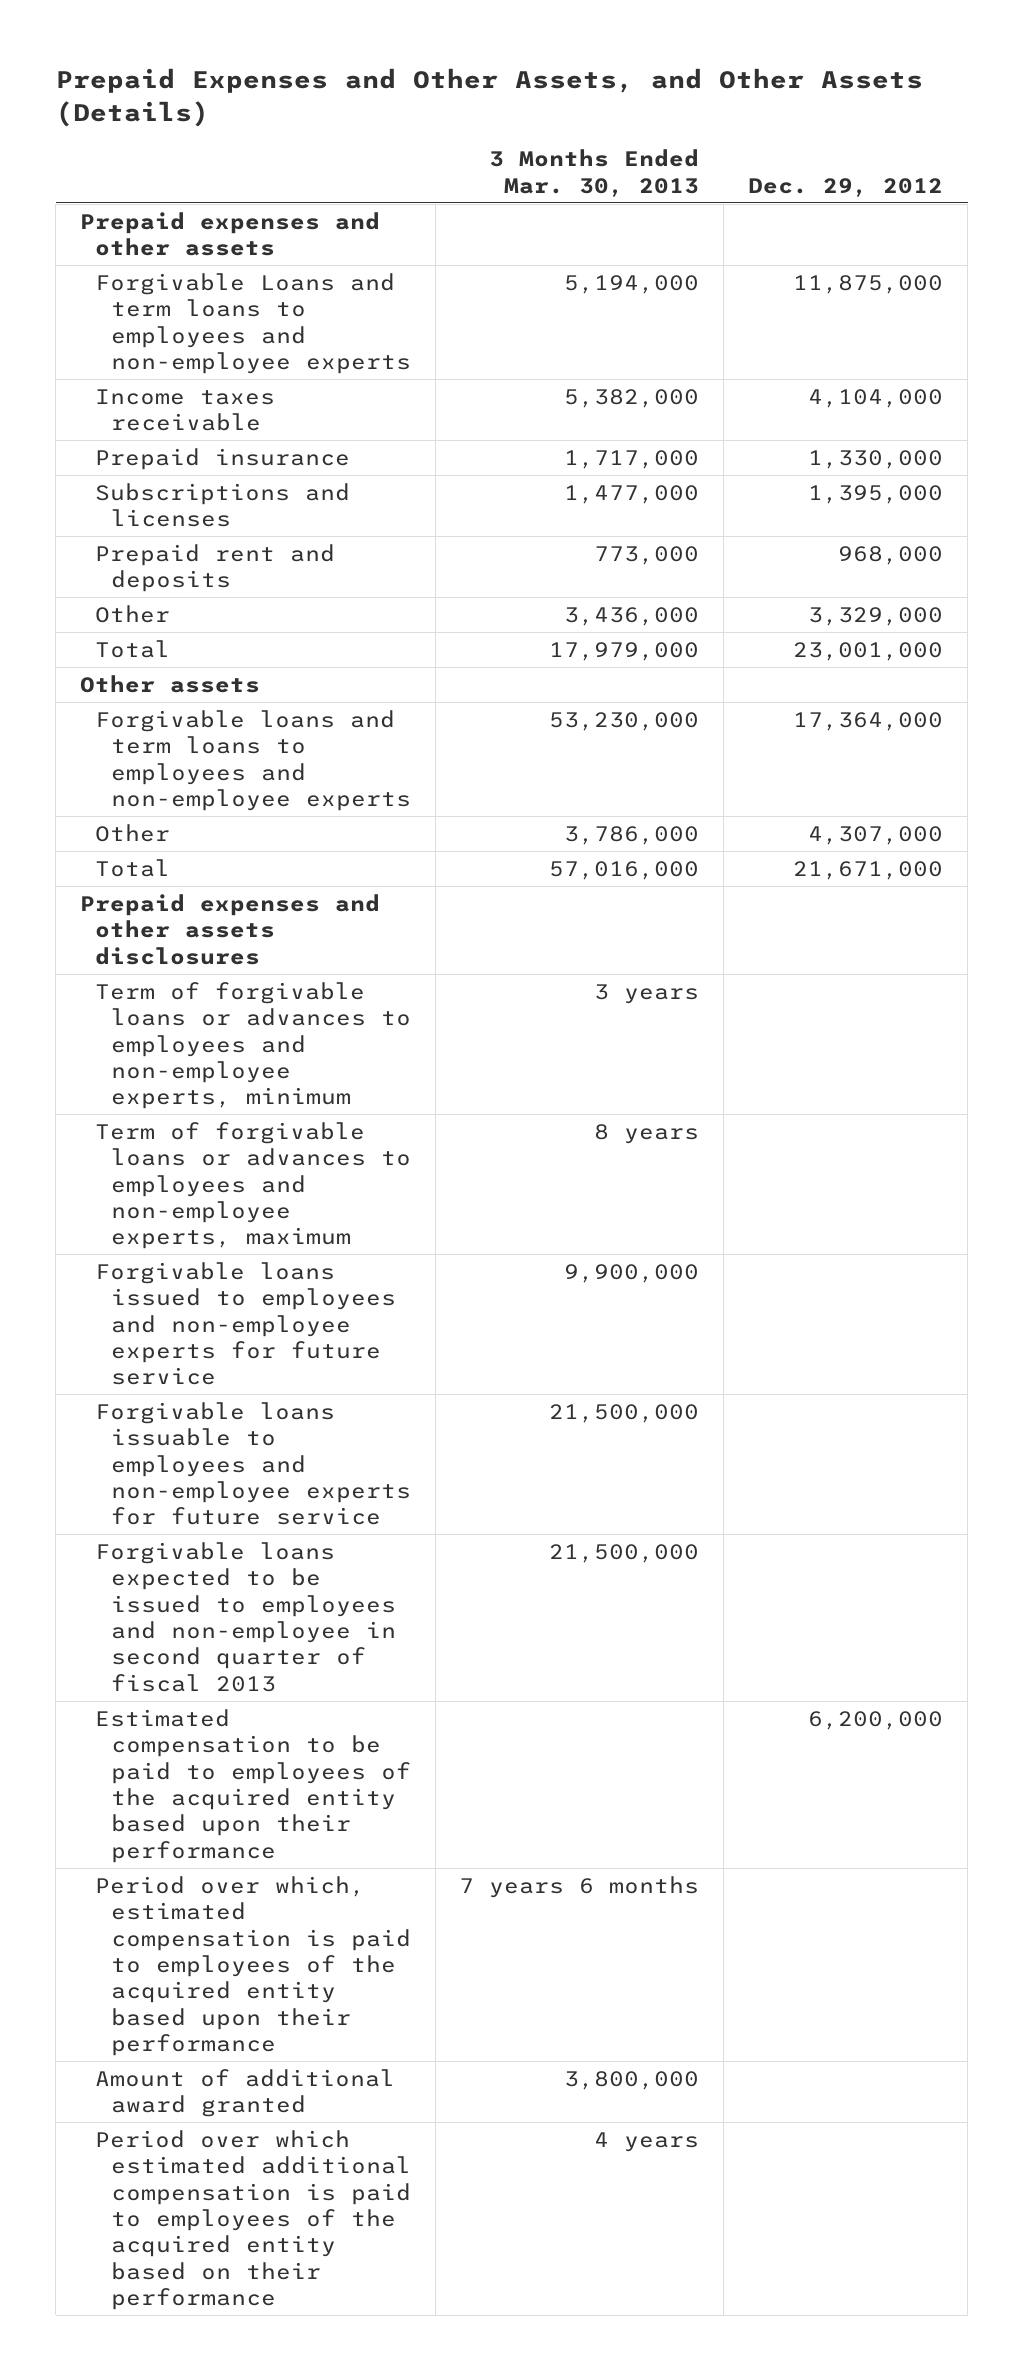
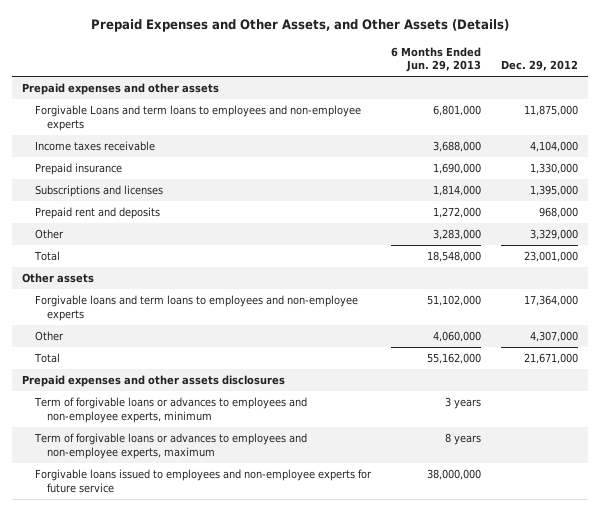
[489,149,700,197] 3 Months Ended Mar. 30, 2013 -> none
none -> [390,46,481,73] 6 Months Ended Jun. 29, 2013
[95,1401,411,1526] Forgivable loans issuable to employees and non-employee experts for future service -> none
[95,1541,396,1692] Forgivable loans expected to be issued to employees and non-employee in second quarter of fiscal 2013 -> none
[95,1708,411,1863] Estimated compensation to be paid to employees of the acquired entity based upon their performance -> none
[95,1875,411,2056] Period over which, estimated compensation is paid to employees of the acquired entity based upon their performance -> none
[95,2068,396,2118] Amount of additional award granted -> none
[95,2129,411,2310] Period over which estimated additional compensation is paid to employees of the acquired entity based on their performance -> none

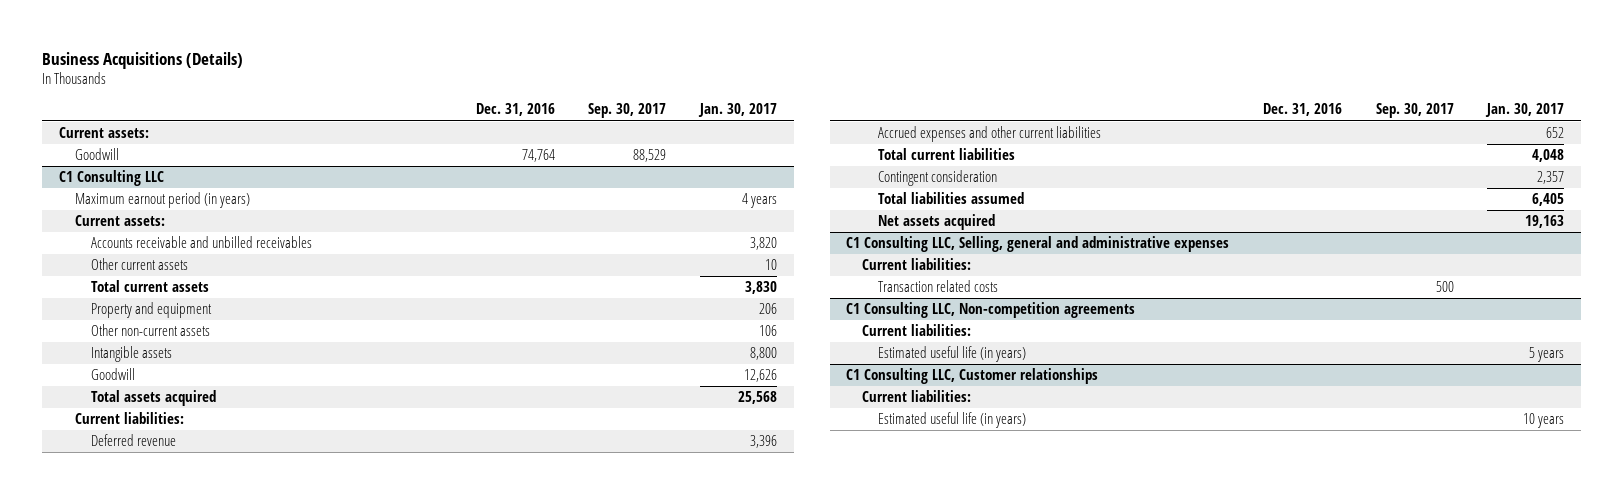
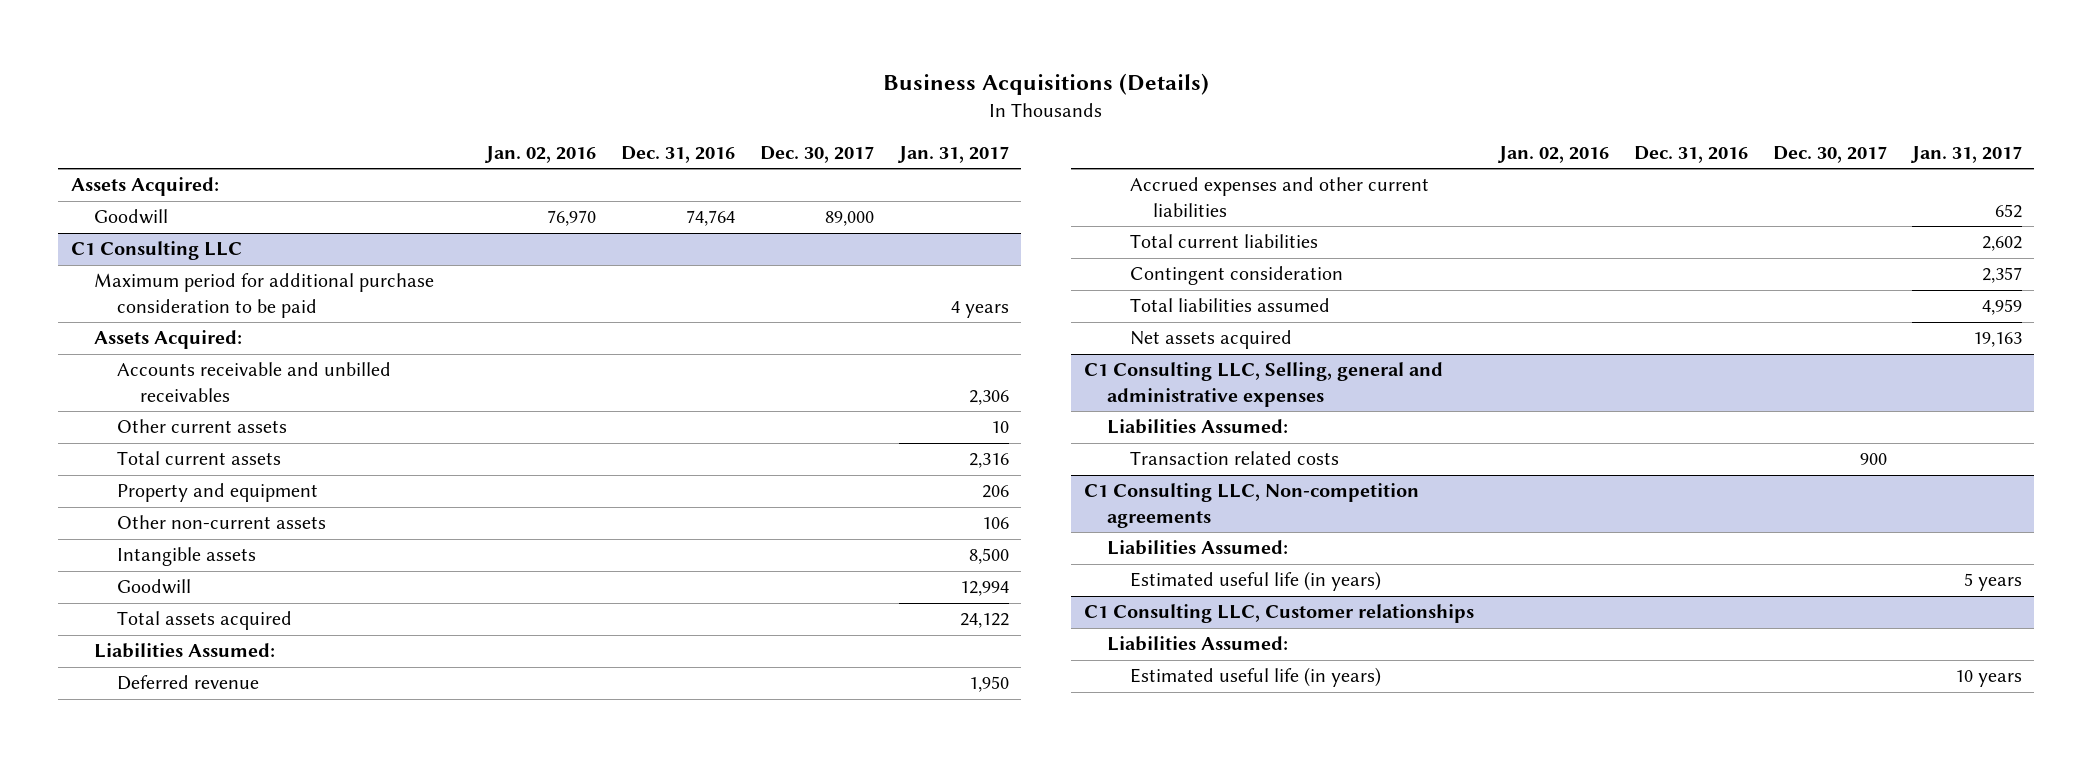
[588,103,667,119] Sep. 30, 2017 -> none
[698,103,778,118] Jan. 30, 2017 -> none
none -> [483,146,596,164] Jan. 02, 2016
none -> [759,146,874,164] Dec. 30, 2017
none -> [896,146,1009,164] Jan. 31, 2017
[59,127,150,139] Current assets: -> none
none -> [70,177,219,197] Assets Acquired:
[75,215,166,227] Current assets: -> none
[75,192,251,209] Maximum earnout period (in years) -> [93,273,434,319] Maximum period for additional purchase consideration to be paid
none -> [93,330,242,350] Assets Acquired:
[75,412,185,425] Current liabilities: -> none
none -> [93,643,275,659] Liabilities Assumed:
[862,258,972,271] Current liabilities: -> none
none -> [1106,419,1288,435] Liabilities Assumed:
[862,324,972,337] Current liabilities: -> none
none -> [1106,540,1288,556] Liabilities Assumed:
[862,390,972,403] Current liabilities: -> none
none -> [1106,636,1288,652] Liabilities Assumed:

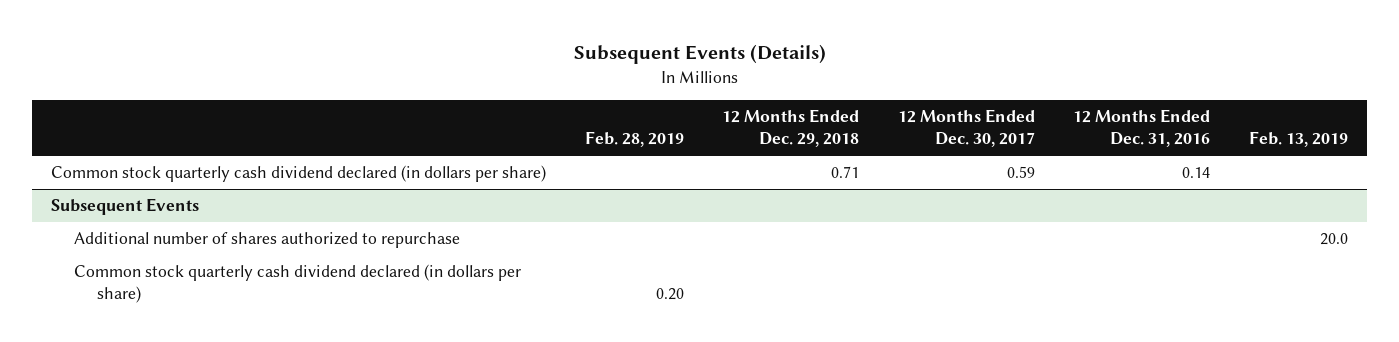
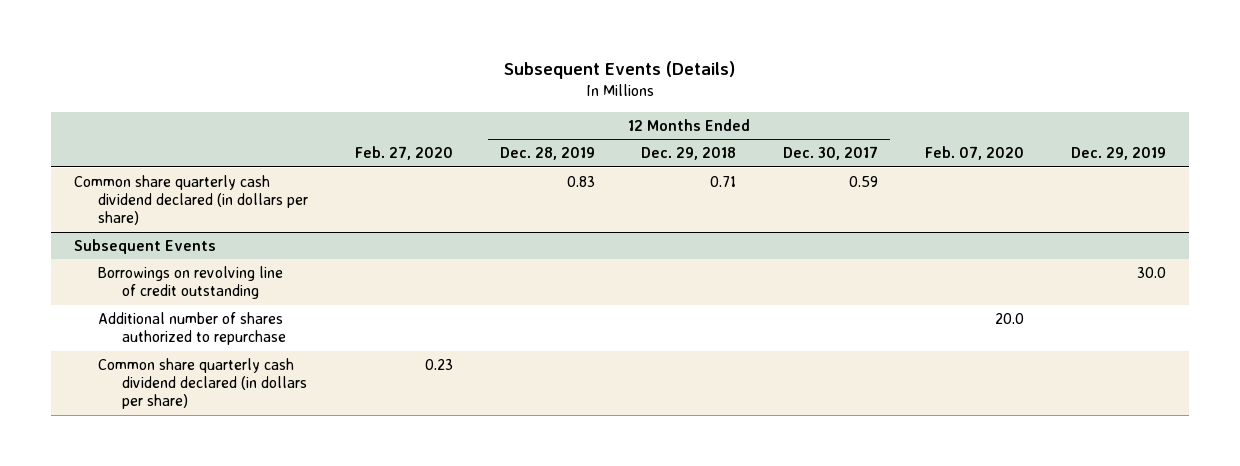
[584,131,684,148] Feb. 28, 2019 -> none
[1073,109,1211,148] 12 Months Ended Dec. 31, 2016 -> none
[1249,131,1349,148] Feb. 13, 2019 -> none
none -> [354,146,453,161] Feb. 27, 2020
none -> [499,147,595,161] Dec. 28, 2019
none -> [925,146,1025,161] Feb. 07, 2020
none -> [1070,147,1166,161] Dec. 29, 2019
[51,165,547,183] Common stock quarterly cash dividend declared (in dollars per share) -> [73,175,308,226] Common share quarterly cash dividend declared (in dollars per share)
none -> [97,266,283,300] Borrowings on revolving line of credit outstanding
[73,264,521,304] Common stock quarterly cash dividend declared (in dollars per share) -> [97,358,307,410] Common share quarterly cash dividend declared (in dollars per share)

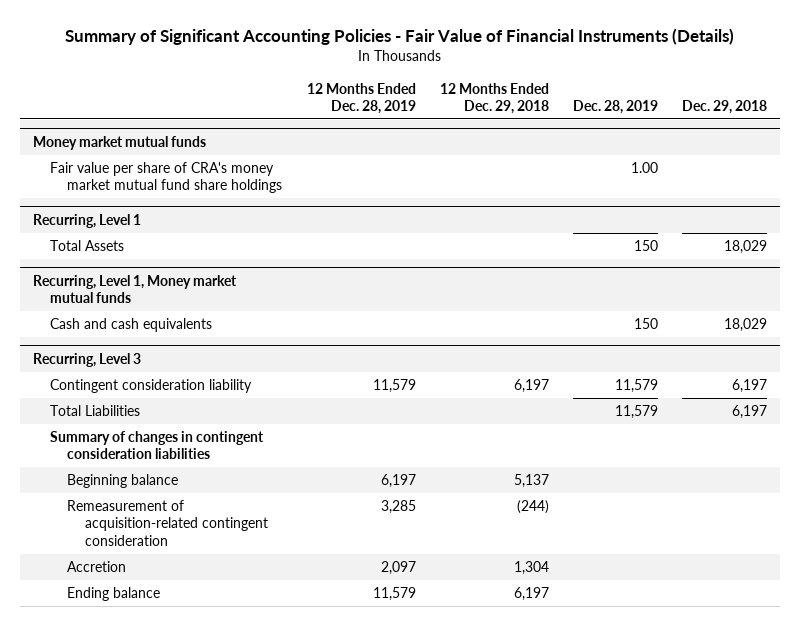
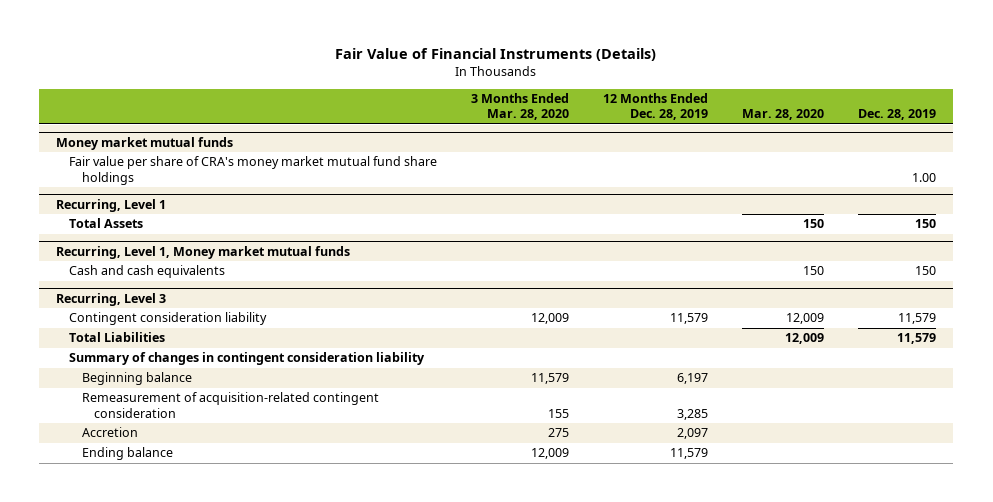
[64,28,734,46] Summary of Significant Accounting Policies - Fair Value of Financial Instruments (Details) -> [335,47,657,61] Fair Value of Financial Instruments (Details)
[439,82,549,115] 12 Months Ended Dec. 29, 2018 -> none
[682,100,768,115] Dec. 29, 2018 -> none
none -> [471,93,570,121] 3 Months Ended Mar. 28, 2020
none -> [742,109,825,121] Mar. 28, 2020
[49,431,264,460] Summary of changes in contingent consideration liabilities -> [69,352,426,366] Summary of changes in contingent consideration liability

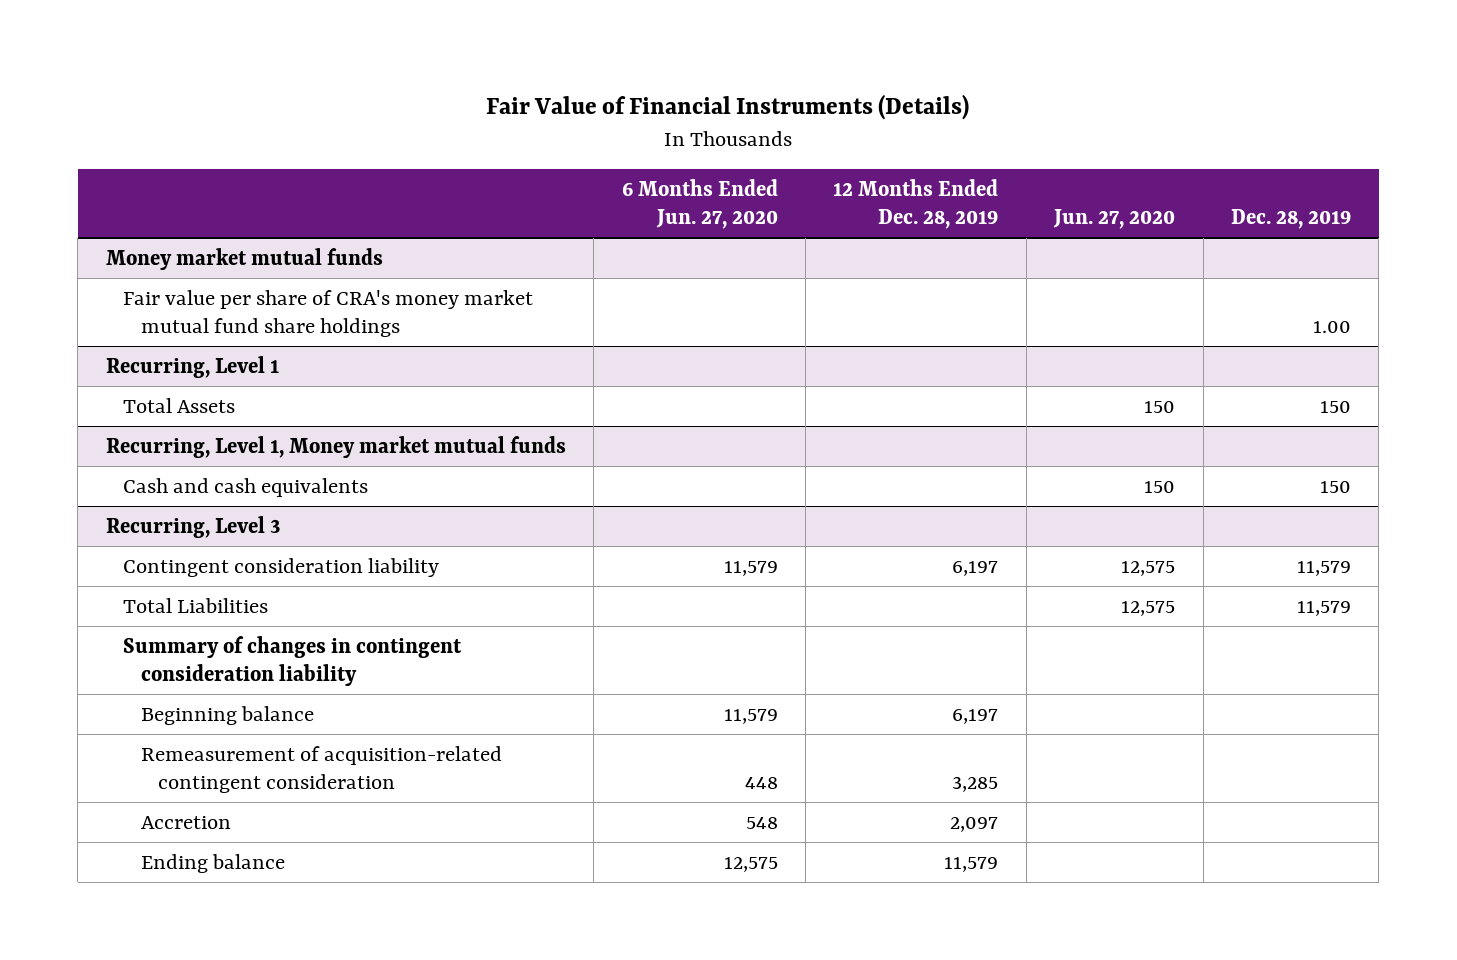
[471,93,570,121] 3 Months Ended Mar. 28, 2020 -> none
[742,109,825,121] Mar. 28, 2020 -> none
none -> [621,179,778,229] 6 Months Ended Jun. 27, 2020
none -> [1053,208,1176,229] Jun. 27, 2020
[670,313,709,325] 11,579 -> [952,560,999,576] 6,197

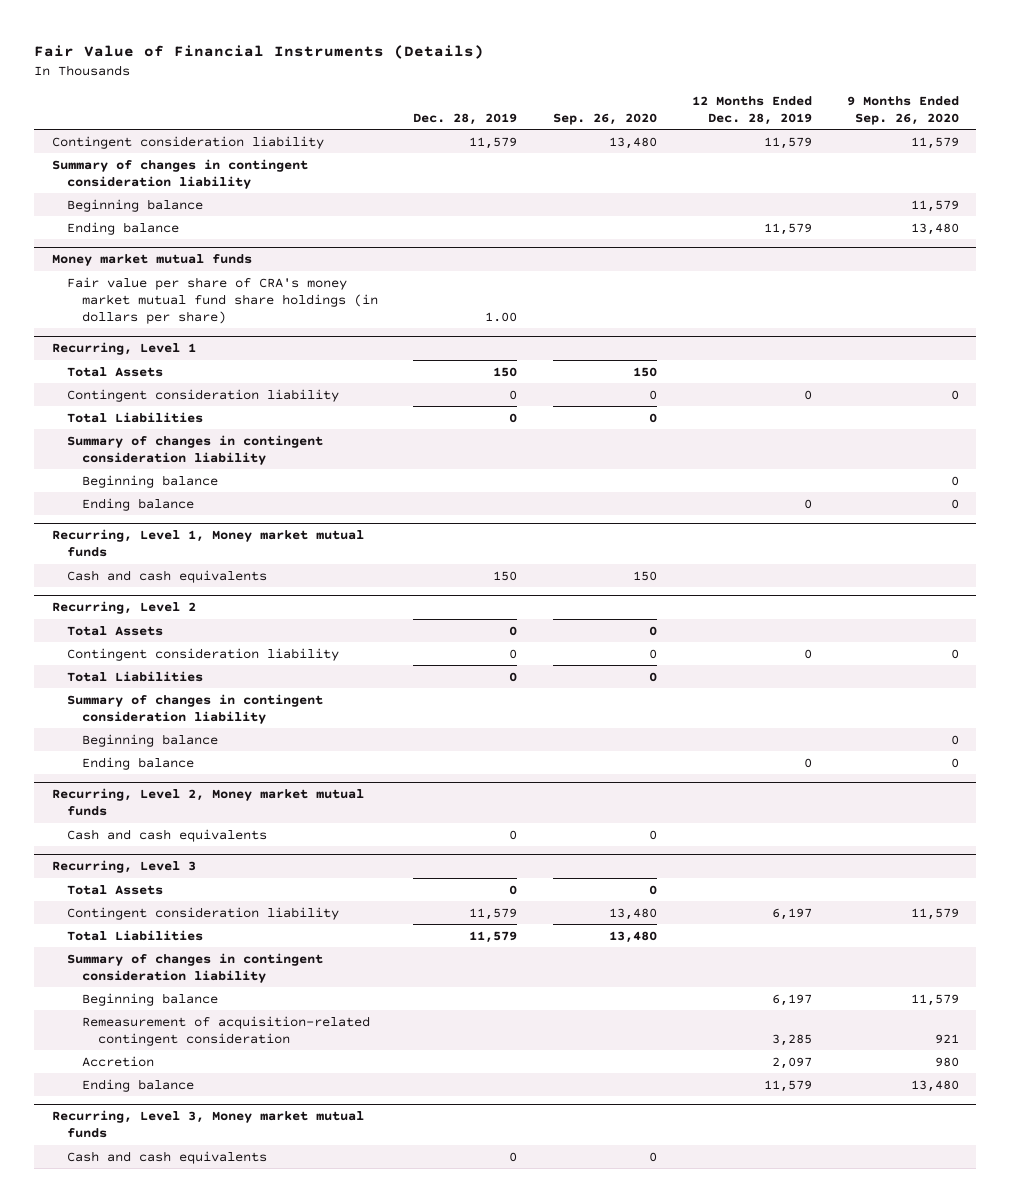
[621,179,778,229] 6 Months Ended Jun. 27, 2020 -> none
[1053,208,1176,229] Jun. 27, 2020 -> none
none -> [552,112,657,125] Sep. 26, 2020
none -> [846,95,959,125] 9 Months Ended Sep. 26, 2020
none -> [51,135,324,149] Contingent consideration liability
none -> [51,158,308,189] Summary of changes in contingent consideration liability
none -> [67,198,204,212] Beginning balance
none -> [67,221,180,235] Ending balance
[123,289,534,337] Fair value per share of CRA's money market mutual fund share holdings -> [67,276,379,324] Fair value per share of CRA's money market mutual fund share holdings (in dollars per share)
none -> [67,388,340,402] Contingent consideration liability
none -> [67,411,204,423] Total Liabilities
none -> [67,434,324,465] Summary of changes in contingent consideration liability
none -> [82,474,219,488] Beginning balance
none -> [82,497,195,511] Ending balance
none -> [51,601,196,615] Recurring, Level 2
none -> [67,625,164,636] Total Assets
none -> [67,647,340,661] Contingent consideration liability
none -> [67,670,204,682] Total Liabilities
none -> [67,693,324,724] Summary of changes in contingent consideration liability
none -> [82,733,219,747] Beginning balance
none -> [82,756,195,770] Ending balance
none -> [51,788,364,817] Recurring, Level 2, Money market mutual funds
none -> [67,828,268,842] Cash and cash equivalents
none -> [67,884,164,895] Total Assets
none -> [51,1110,364,1139] Recurring, Level 3, Money market mutual funds
none -> [67,1150,268,1164] Cash and cash equivalents

